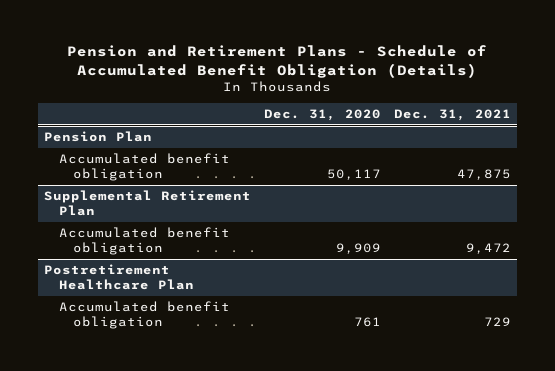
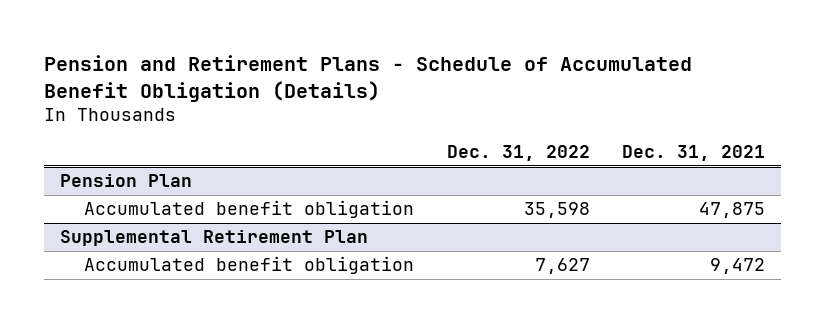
[263,108,381,121] Dec. 31, 2020 -> none
none -> [446,145,590,162] Dec. 31, 2022
[44,264,194,291] Postretirement Healthcare Plan -> none
[58,301,230,330] Accumulated benefit obligation -> none

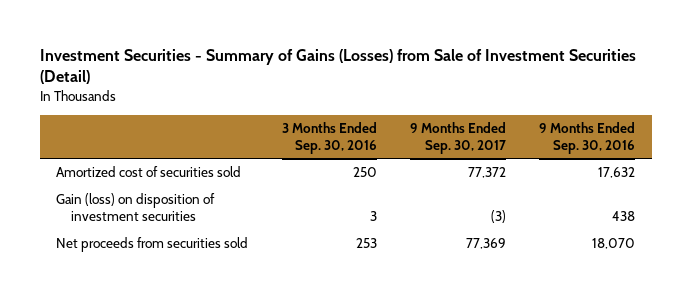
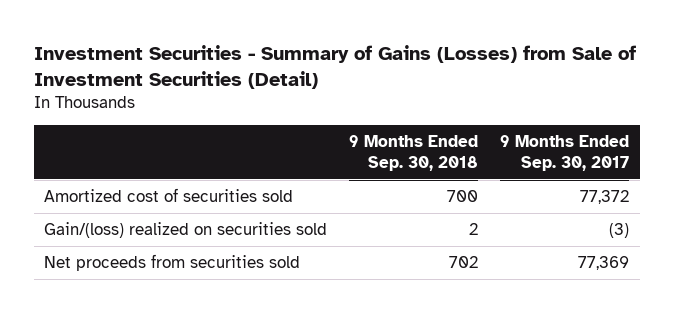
[281,121,377,155] 3 Months Ended Sep. 30, 2016 -> none
[539,121,636,155] 9 Months Ended Sep. 30, 2016 -> none
none -> [349,134,479,172] 9 Months Ended Sep. 30, 2018
[56,193,216,222] Gain (loss) on disposition of investment securities -> none
none -> [44,222,328,239] Gain/(loss) realized on securities sold

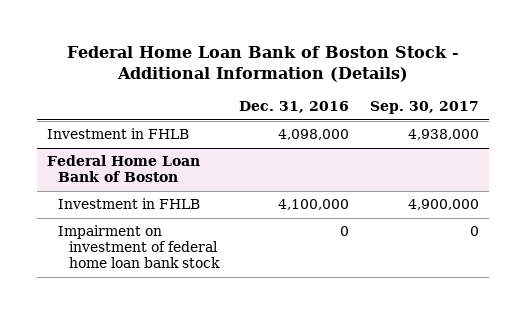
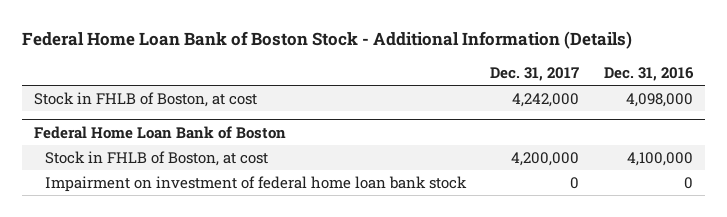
[369,101,479,115] Sep. 30, 2017 -> none
none -> [490,66,580,81] Dec. 31, 2017
[46,128,189,140] Investment in FHLB -> [33,92,257,108] Stock in FHLB of Boston, at cost
[58,198,201,210] Investment in FHLB -> [44,151,268,167] Stock in FHLB of Boston, at cost

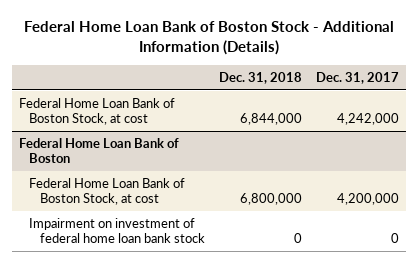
[603,66,694,81] Dec. 31, 2016 -> none
none -> [219,71,303,84] Dec. 31, 2018
[33,92,257,108] Stock in FHLB of Boston, at cost -> [19,98,176,125] Federal Home Loan Bank of Boston Stock, at cost
[44,151,268,167] Stock in FHLB of Boston, at cost -> [29,178,186,205] Federal Home Loan Bank of Boston Stock, at cost

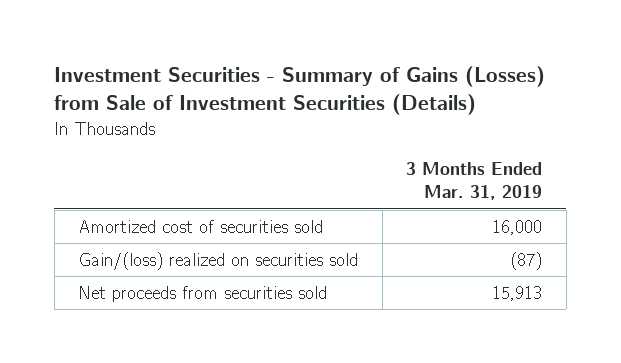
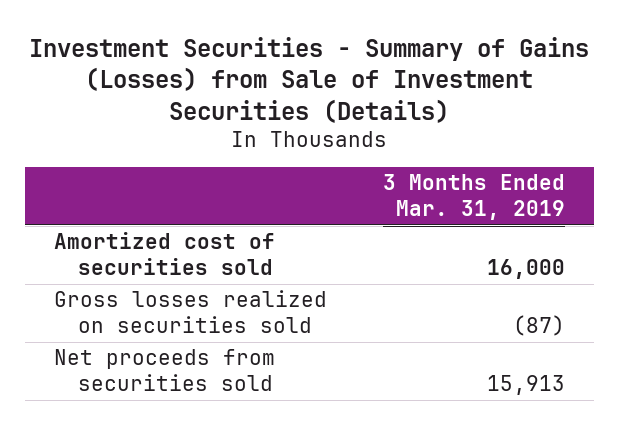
[78,251,359,270] Gain/(loss) realized on securities sold -> [53,290,327,334] Gross losses realized on securities sold

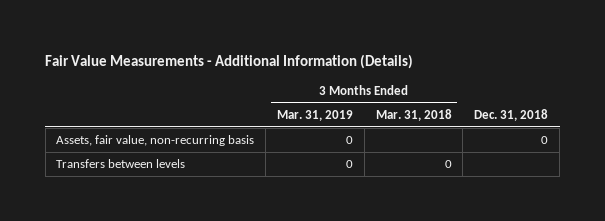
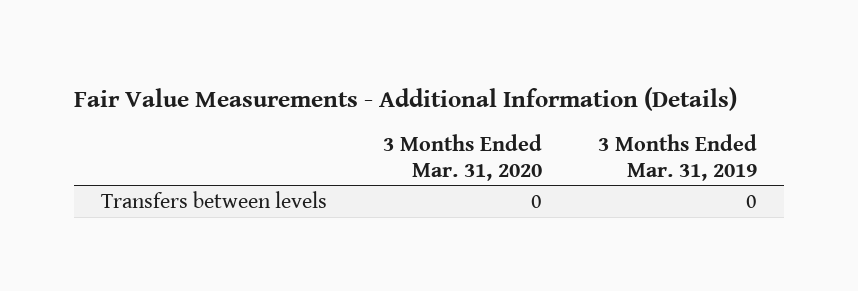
[375,109,452,122] Mar. 31, 2018 -> none
[474,109,549,122] Dec. 31, 2018 -> none
none -> [383,134,543,181] 3 Months Ended Mar. 31, 2020
[56,135,255,147] Assets, fair value, non-recurring basis -> none

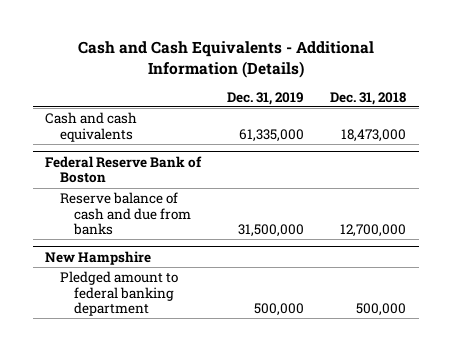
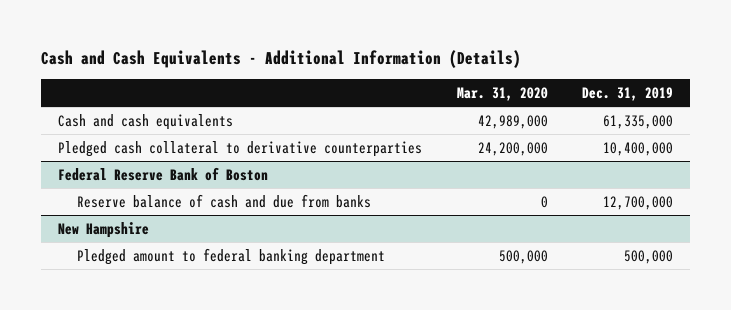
[330,91,407,105] Dec. 31, 2018 -> none
none -> [456,86,548,101] Mar. 31, 2020
none -> [58,140,423,157] Pledged cash collateral to derivative counterparties
[238,224,305,238] 31,500,000 -> [602,195,673,210] 12,700,000

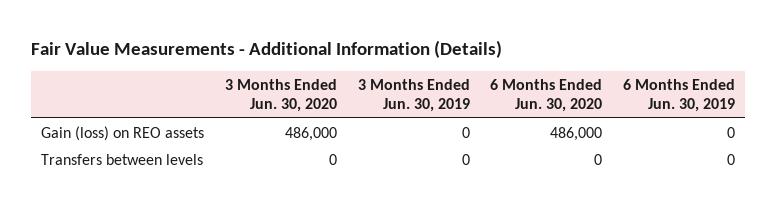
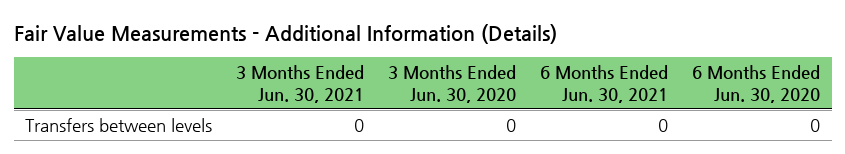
[357,78,470,113] 3 Months Ended Jun. 30, 2019 -> none
[623,78,736,113] 6 Months Ended Jun. 30, 2019 -> none
none -> [236,64,365,103] 3 Months Ended Jun. 30, 2021
none -> [540,64,669,103] 6 Months Ended Jun. 30, 2021
[41,125,205,141] Gain (loss) on REO assets -> none

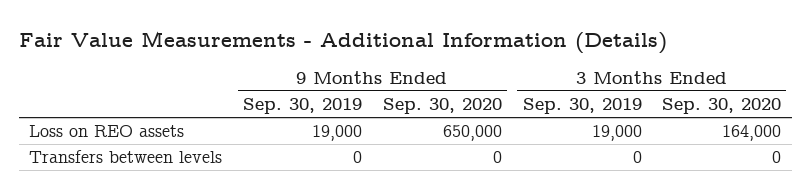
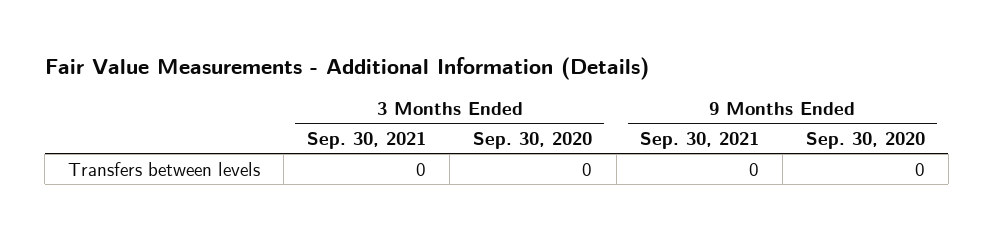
[243,98,363,115] Sep. 30, 2019 -> none
[522,98,642,115] Sep. 30, 2019 -> none
none -> [307,131,427,149] Sep. 30, 2021
none -> [639,131,759,149] Sep. 30, 2021
[29,125,185,138] Loss on REO assets -> none

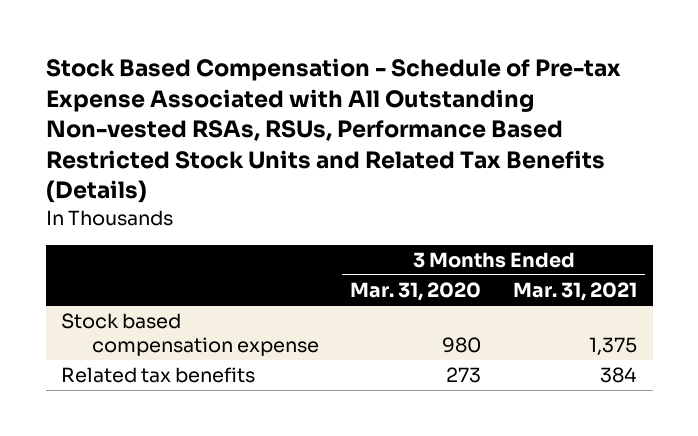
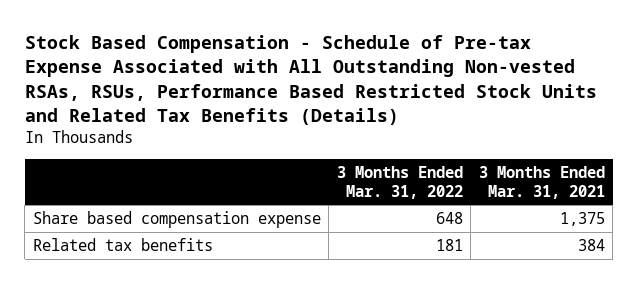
[350,282,482,302] Mar. 31, 2020 -> none
none -> [336,166,463,199] 3 Months Ended Mar. 31, 2022
[61,313,319,357] Stock based compensation expense -> [32,211,321,229] Share based compensation expense

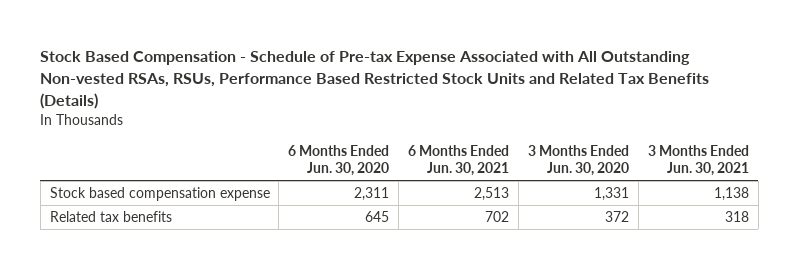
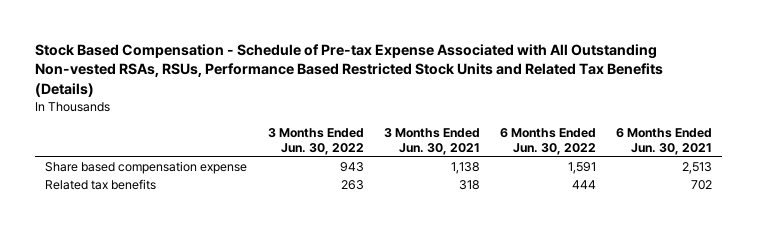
[288,145,390,177] 6 Months Ended Jun. 30, 2020 -> none
[527,145,629,177] 3 Months Ended Jun. 30, 2020 -> none
none -> [267,128,364,156] 3 Months Ended Jun. 30, 2022
none -> [499,128,596,156] 6 Months Ended Jun. 30, 2022
[49,187,270,202] Stock based compensation expense -> [45,161,248,175] Share based compensation expense

